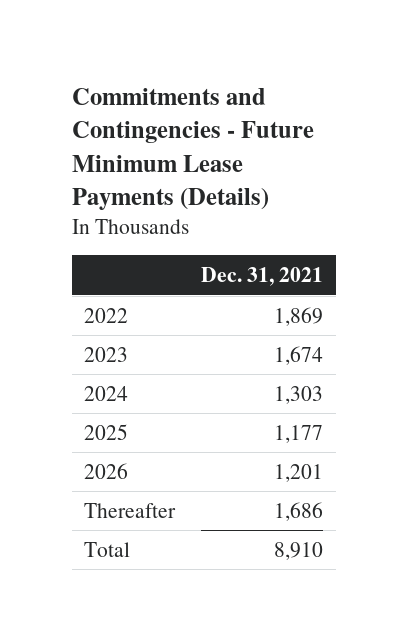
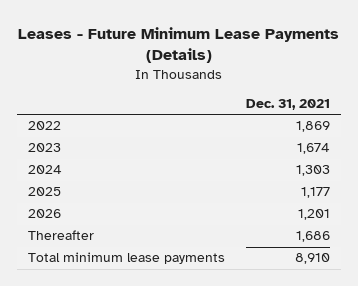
[71,87,314,210] Commitments and Contingencies - Future Minimum Lease Payments (Details) -> [18,26,340,64] Leases - Future Minimum Lease Payments (Details)
[84,541,131,557] Total -> [27,252,225,265] Total minimum lease payments

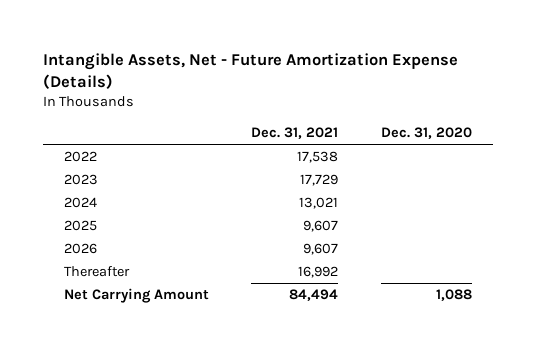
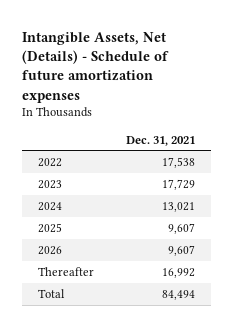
[42,52,458,90] Intangible Assets, Net - Future Amortization Expense (Details) -> [22,31,170,103] Intangible Assets, Net (Details) - Schedule of future amortization expenses
[380,127,472,140] Dec. 31, 2020 -> none
[63,288,209,304] Net Carrying Amount -> [38,288,66,298] Total

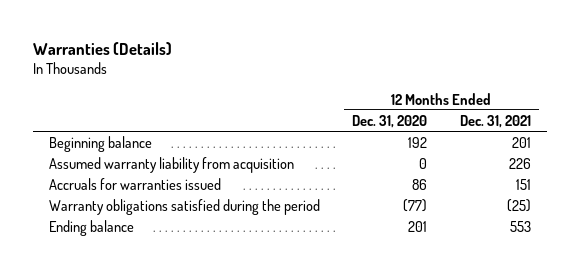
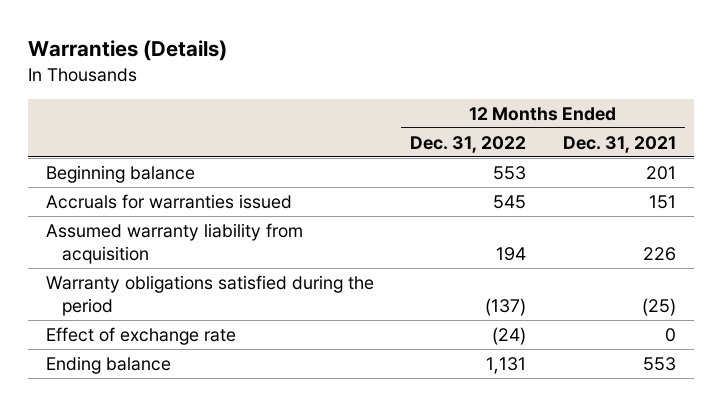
[352,114,428,128] Dec. 31, 2020 -> none
none -> [410,135,527,153] Dec. 31, 2022
[48,156,294,173] Assumed warranty liability from acquisition -> [46,222,304,264] Assumed warranty liability from acquisition
none -> [46,326,237,345] Effect of exchange rate

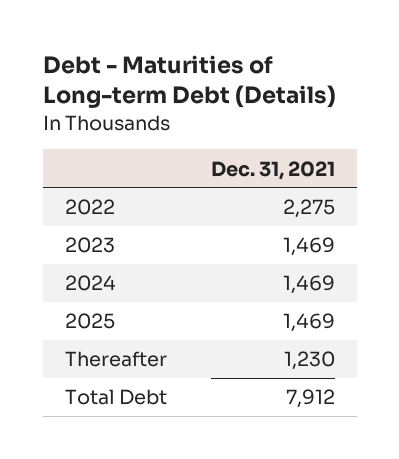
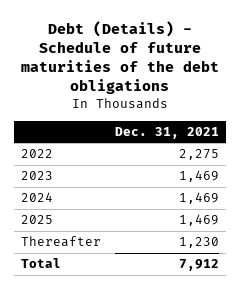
[42,54,336,109] Debt - Maturities of Long-term Debt (Details) -> [21,20,220,95] Debt (Details) - Schedule of future maturities of the debt obligations
[64,389,167,406] Total Debt -> [21,258,62,269] Total

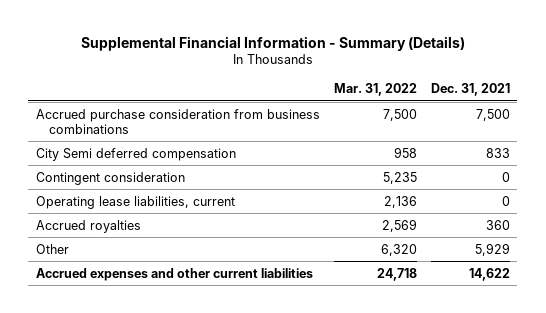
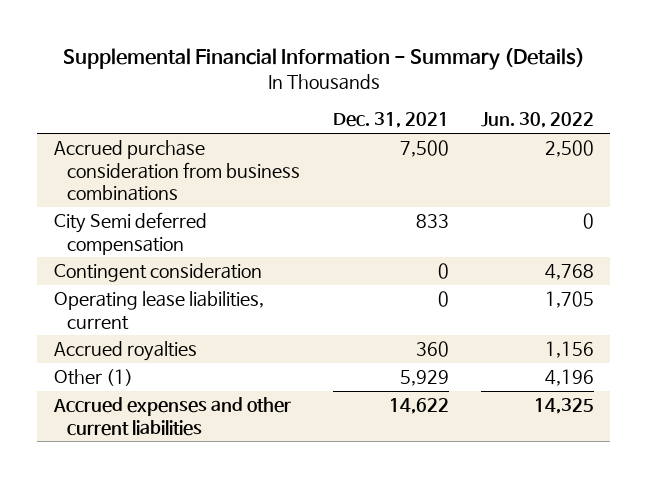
[333,83,417,97] Mar. 31, 2022 -> none
none -> [481,112,595,129] Jun. 30, 2022
[35,243,69,254] Other -> [53,369,133,387] Other (1)

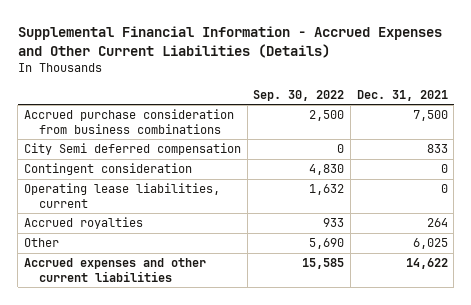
[62,48,585,71] Supplemental Financial Information - Summary (Details) -> [17,25,442,58] Supplemental Financial Information - Accrued Expenses and Other Current Liabilities (Details)
[481,112,595,129] Jun. 30, 2022 -> none
none -> [253,89,345,101] Sep. 30, 2022
[415,341,449,358] 360 -> [426,218,448,228] 264
[53,369,133,387] Other (1) -> [23,238,59,248] Other
[399,370,449,387] 5,929 -> [412,238,448,250] 6,025

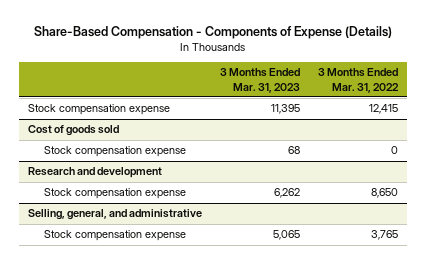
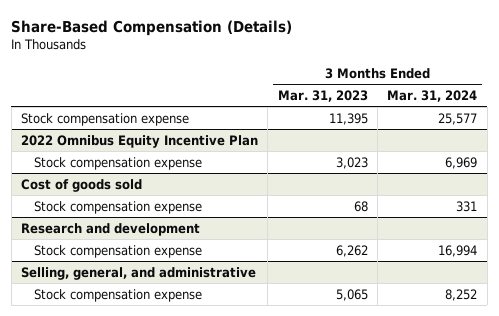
[33,26,392,40] Share-Based Compensation - Components of Expense (Details) -> [11,19,293,36] Share-Based Compensation (Details)
[317,68,399,93] 3 Months Ended Mar. 31, 2022 -> none
none -> [387,90,478,103] Mar. 31, 2024
none -> [21,134,259,148] 2022 Omnibus Equity Incentive Plan
none -> [33,156,202,170] Stock compensation expense

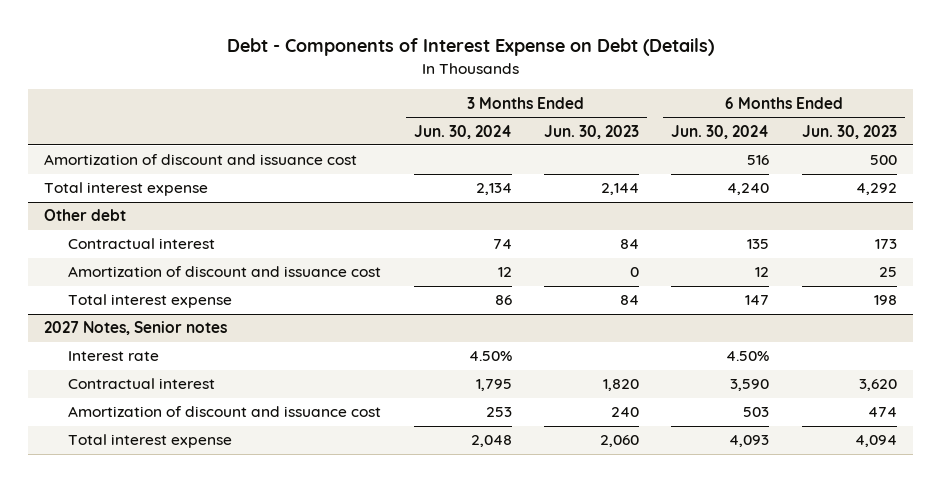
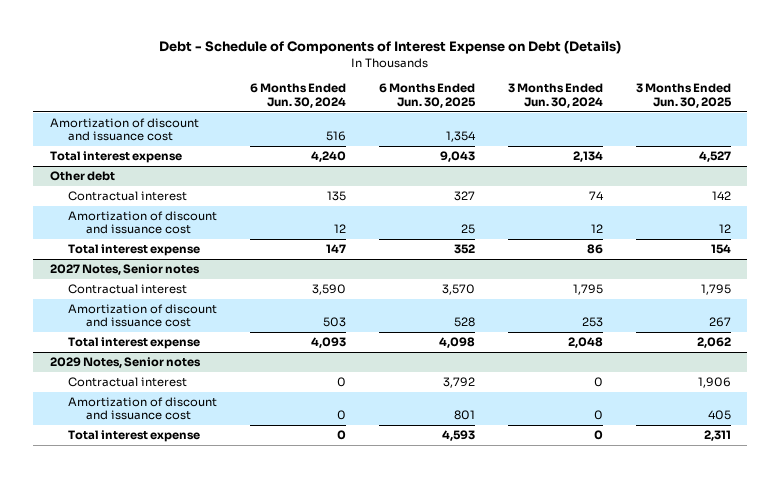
[226,38,714,57] Debt - Components of Interest Expense on Debt (Details) -> [159,40,622,55] Debt - Schedule of Components of Interest Expense on Debt (Details)
[544,124,640,139] Jun. 30, 2023 -> none
[801,124,897,139] Jun. 30, 2023 -> none
none -> [378,83,476,108] 6 Months Ended Jun. 30, 2025
none -> [635,83,732,108] 3 Months Ended Jun. 30, 2025
[68,351,160,362] Interest rate -> none
none -> [49,357,201,369] 2029 Notes, Senior notes
none -> [67,377,187,388] Contractual interest
none -> [67,397,217,421] Amortization of discount and issuance cost
none -> [67,430,200,443] Total interest expense

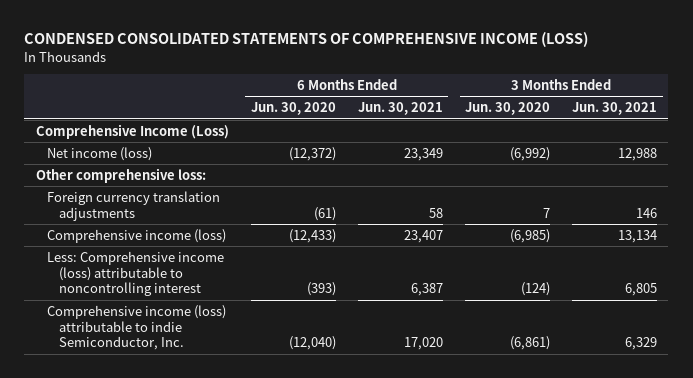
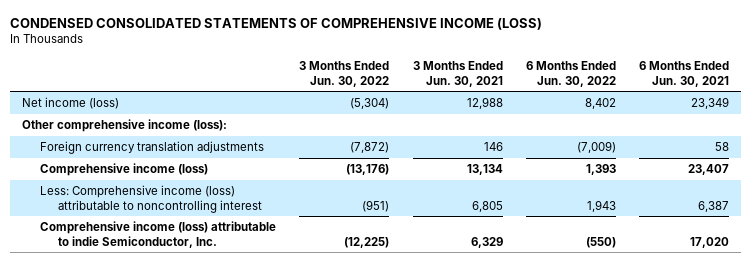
[250,102,336,116] Jun. 30, 2020 -> none
[465,102,551,116] Jun. 30, 2020 -> none
none -> [299,60,390,87] 3 Months Ended Jun. 30, 2022
none -> [525,60,616,87] 6 Months Ended Jun. 30, 2022
[35,123,229,139] Comprehensive Income (Loss) -> none
[35,167,206,183] Other comprehensive loss: -> [21,118,227,132] Other comprehensive income (loss):

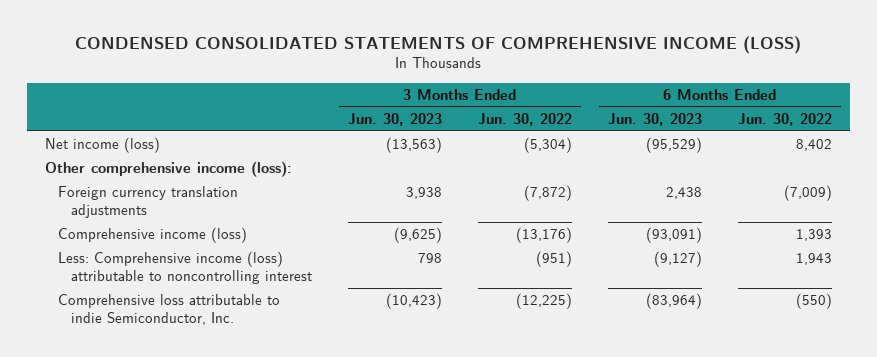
[412,60,503,87] 3 Months Ended Jun. 30, 2021 -> none
[639,60,730,87] 6 Months Ended Jun. 30, 2021 -> none
none -> [347,112,442,126] Jun. 30, 2023
none -> [607,112,702,126] Jun. 30, 2023
[40,220,277,248] Comprehensive income (loss) attributable to indie Semiconductor, Inc. -> [57,294,280,326] Comprehensive loss attributable to indie Semiconductor, Inc.

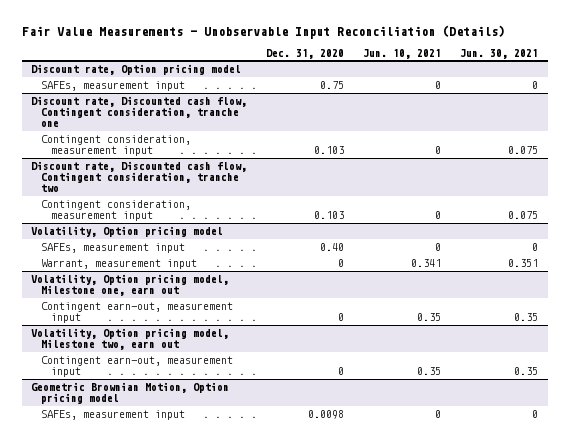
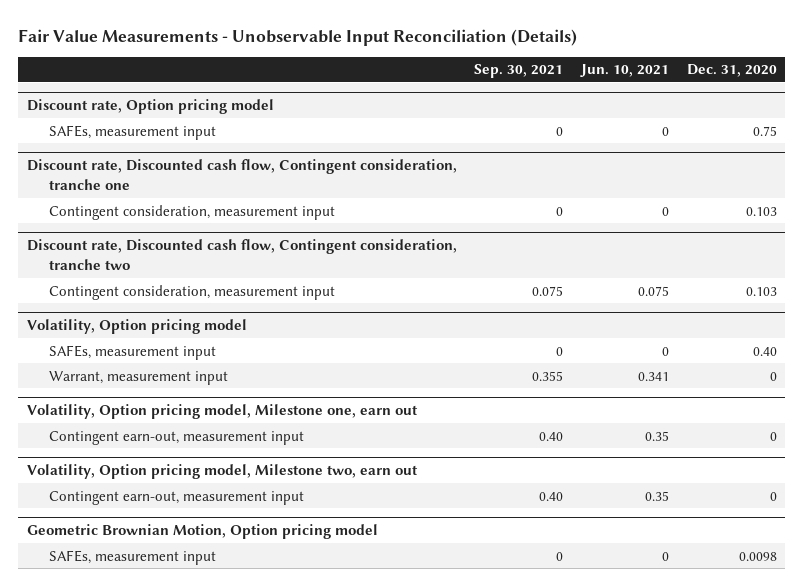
[460,48,539,59] Jun. 30, 2021 -> none
none -> [474,64,564,79] Sep. 30, 2021
[435,211,442,220] 0 -> [637,285,669,296] 0.075

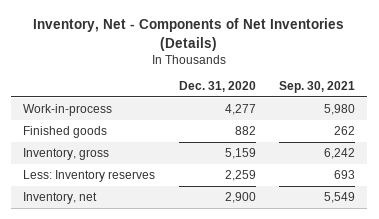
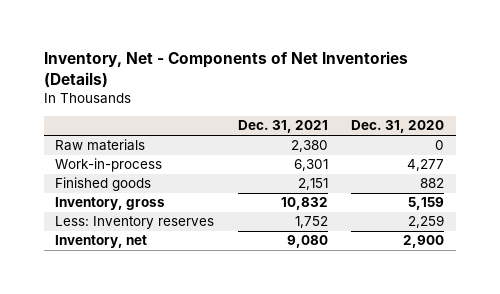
[279,81,356,94] Sep. 30, 2021 -> none
none -> [237,120,328,134] Dec. 31, 2021
none -> [55,139,146,152] Raw materials

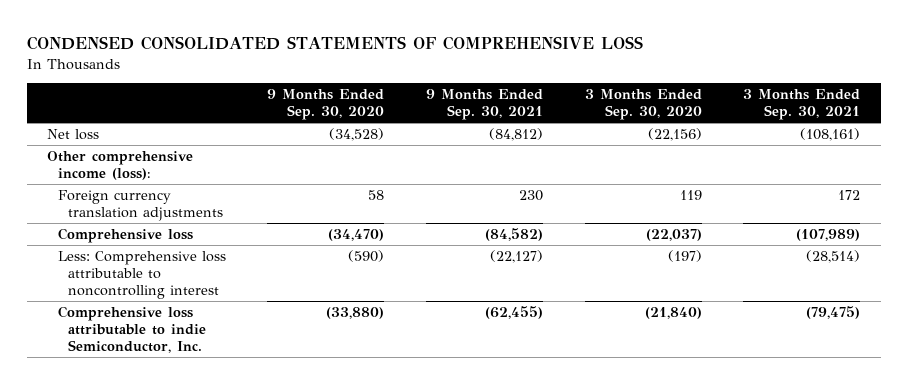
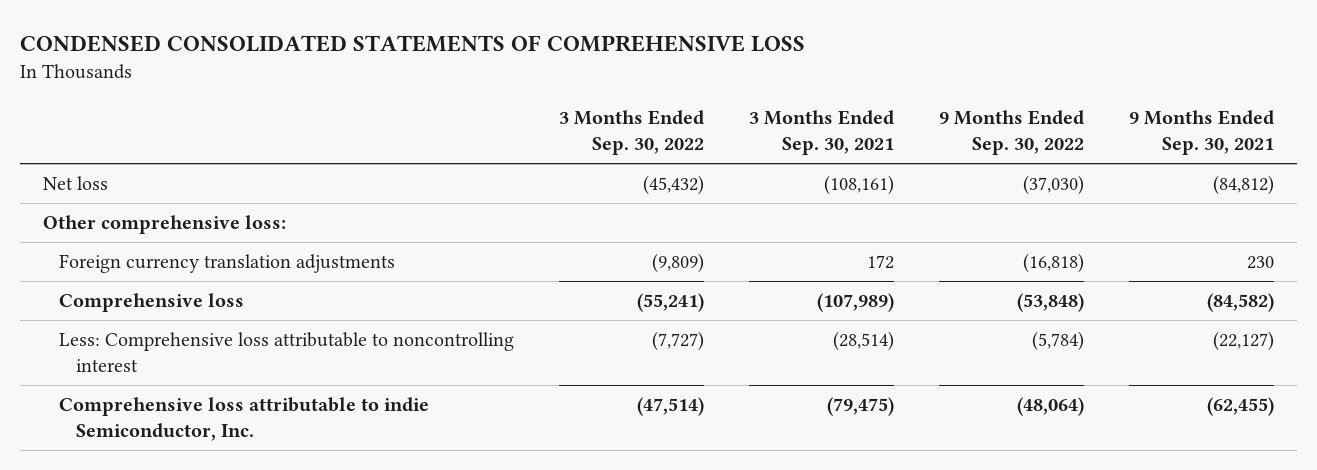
[267,89,385,121] 9 Months Ended Sep. 30, 2020 -> none
[584,89,702,121] 3 Months Ended Sep. 30, 2020 -> none
none -> [559,110,705,156] 3 Months Ended Sep. 30, 2022
none -> [939,110,1085,156] 9 Months Ended Sep. 30, 2022
[47,151,194,181] Other comprehensive income (loss): -> [42,215,286,235] Other comprehensive loss:

